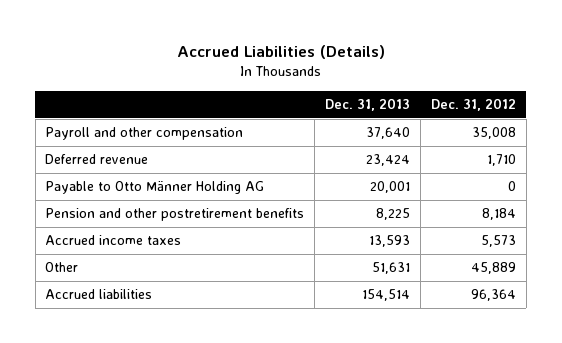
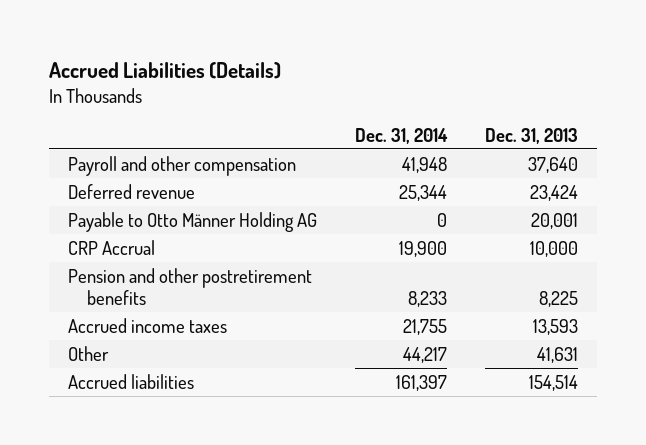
[431,97,517,111] Dec. 31, 2012 -> none
none -> [354,127,448,144] Dec. 31, 2014
none -> [68,239,156,255] CRP Accrual
[372,262,411,275] 51,631 -> [536,346,578,363] 41,631

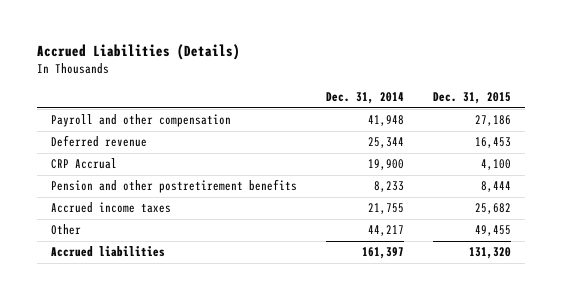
[484,127,578,144] Dec. 31, 2013 -> none
none -> [432,92,511,105] Dec. 31, 2015
[68,211,318,232] Payable to Otto Männer Holding AG -> none

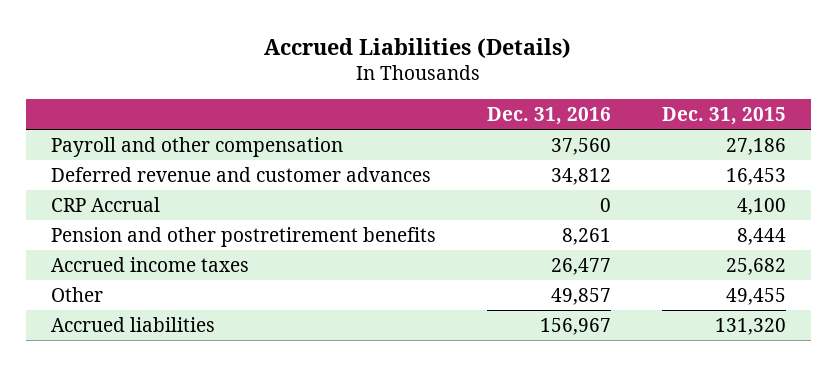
[325,92,404,105] Dec. 31, 2014 -> none
none -> [486,107,611,126] Dec. 31, 2016
[51,135,148,148] Deferred revenue -> [51,166,432,182] Deferred revenue and customer advances

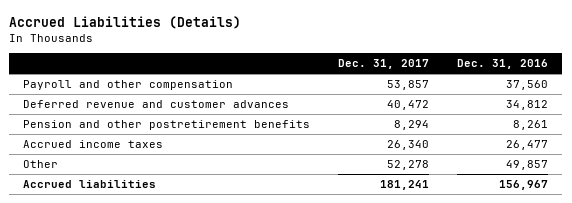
[661,107,786,126] Dec. 31, 2015 -> none
none -> [338,59,430,70] Dec. 31, 2017
[51,196,161,212] CRP Accrual -> none

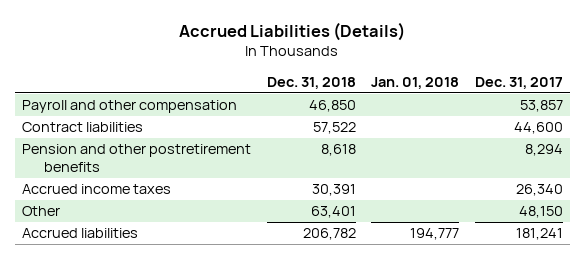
[457,59,549,70] Dec. 31, 2016 -> none
none -> [266,76,356,89] Dec. 31, 2018
none -> [371,76,460,89] Jan. 01, 2018
[23,100,290,109] Deferred revenue and customer advances -> none
none -> [22,122,144,133] Contract liabilities
[387,160,430,171] 52,278 -> [518,206,563,219] 48,150

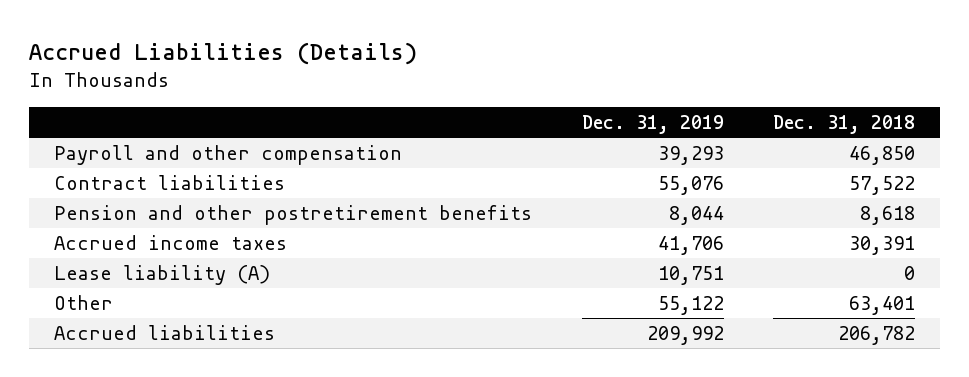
[371,76,460,89] Jan. 01, 2018 -> none
[474,76,563,89] Dec. 31, 2017 -> none
none -> [581,114,724,134] Dec. 31, 2019
none -> [54,264,271,285] Lease liability (A)

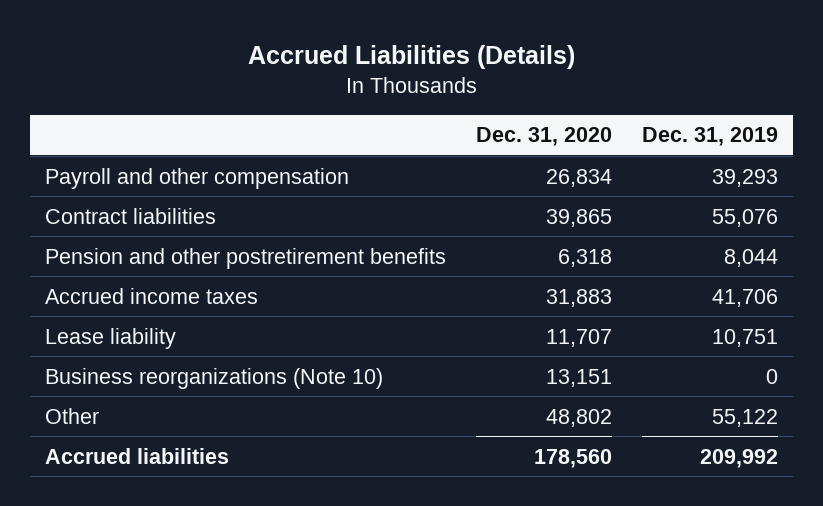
[773,114,916,134] Dec. 31, 2018 -> none
none -> [476,127,613,147] Dec. 31, 2020
[54,264,271,285] Lease liability (A) -> [45,327,177,349] Lease liability
none -> [45,367,384,389] Business reorganizations (Note 10)

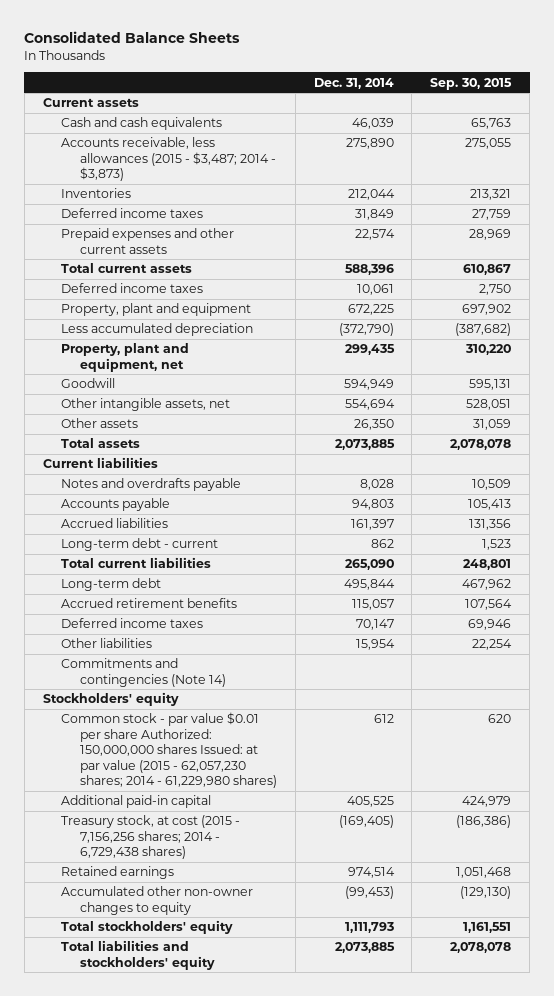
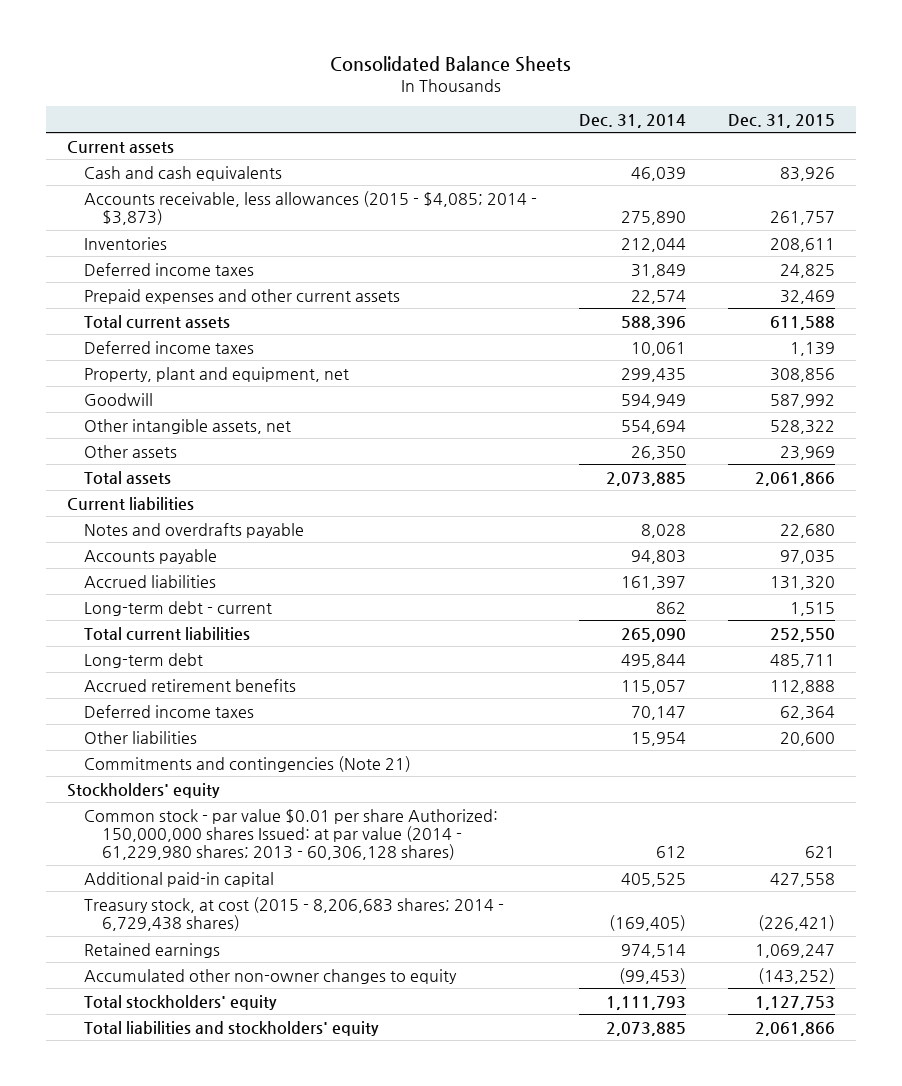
[430,77,513,90] Sep. 30, 2015 -> none
none -> [728,113,836,128] Dec. 31, 2015
[61,137,276,182] Accounts receivable, less allowances (2015 - $3,487; 2014 - $3,873) -> [84,190,538,225] Accounts receivable, less allowances (2015 - $4,085; 2014 - $3,873)
[61,303,252,317] Property, plant and equipment -> none
[61,323,254,337] Less accumulated depreciation -> none
[61,658,226,687] Commitments and contingencies (Note 14) -> [84,755,412,772] Commitments and contingencies (Note 21)
[61,712,277,789] Common stock - par value $0.01 per share Authorized: 150,000,000 shares Issued: at par value (2015 - 62,057,230 shares; 2014 - 61,229,980 shares) -> [84,808,499,861] Common stock - par value $0.01 per share Authorized: 150,000,000 shares Issued: at par value (2014 - 61,229,980 shares; 2013 - 60,306,128 shares)
[61,815,241,860] Treasury stock, at cost (2015 - 7,156,256 shares; 2014 - 6,729,438 shares) -> [84,896,505,931] Treasury stock, at cost (2015 - 8,206,683 shares; 2014 - 6,729,438 shares)

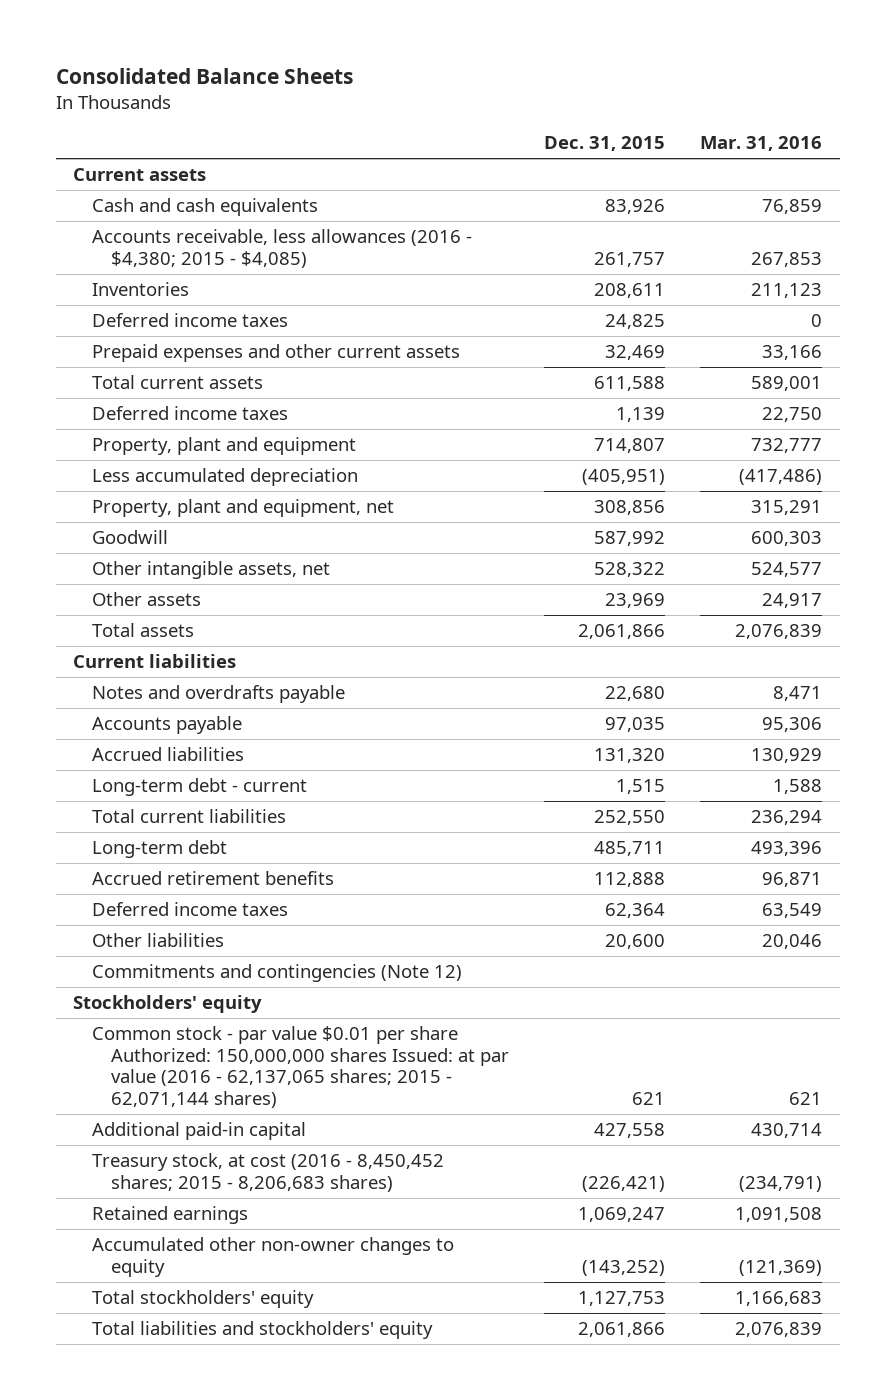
[579,113,687,128] Dec. 31, 2014 -> none
none -> [700,136,823,152] Mar. 31, 2016
[84,190,538,225] Accounts receivable, less allowances (2015 - $4,085; 2014 - $3,873) -> [92,229,473,268] Accounts receivable, less allowances (2016 - $4,380; 2015 - $4,085)
none -> [92,437,357,456] Property, plant and equipment
none -> [92,468,359,487] Less accumulated depreciation
[84,755,412,772] Commitments and contingencies (Note 21) -> [92,964,463,983] Commitments and contingencies (Note 12)
[84,808,499,861] Common stock - par value $0.01 per share Authorized: 150,000,000 shares Issued: at par value (2014 - 61,229,980 shares; 2013 - 60,306,128 shares) -> [92,1026,510,1108] Common stock - par value $0.01 per share Authorized: 150,000,000 shares Issued: at par value (2016 - 62,137,065 shares; 2015 - 62,071,144 shares)
[84,896,505,931] Treasury stock, at cost (2015 - 8,206,683 shares; 2014 - 6,729,438 shares) -> [92,1153,445,1192] Treasury stock, at cost (2016 - 8,450,452 shares; 2015 - 8,206,683 shares)

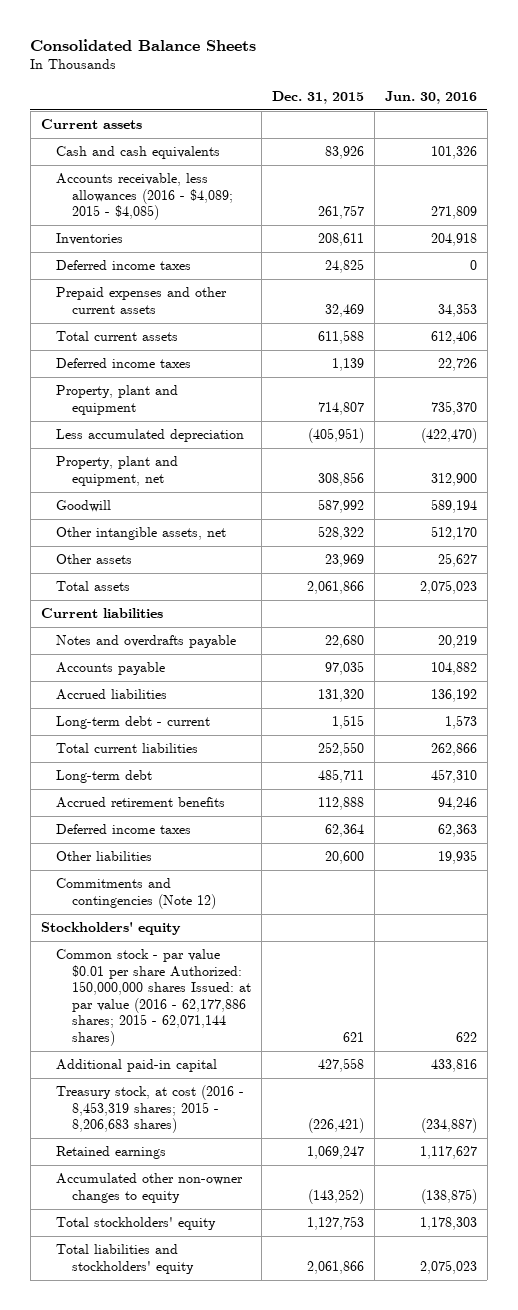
[700,136,823,152] Mar. 31, 2016 -> none
none -> [384,91,477,105] Jun. 30, 2016
[92,229,473,268] Accounts receivable, less allowances (2016 - $4,380; 2015 - $4,085) -> [56,173,234,221] Accounts receivable, less allowances (2016 - $4,089; 2015 - $4,085)
[92,1026,510,1108] Common stock - par value $0.01 per share Authorized: 150,000,000 shares Issued: at par value (2016 - 62,137,065 shares; 2015 - 62,071,144 shares) -> [56,949,252,1046] Common stock - par value $0.01 per share Authorized: 150,000,000 shares Issued: at par value (2016 - 62,177,886 shares; 2015 - 62,071,144 shares)
[92,1153,445,1192] Treasury stock, at cost (2016 - 8,450,452 shares; 2015 - 8,206,683 shares) -> [56,1085,245,1134] Treasury stock, at cost (2016 - 8,453,319 shares; 2015 - 8,206,683 shares)

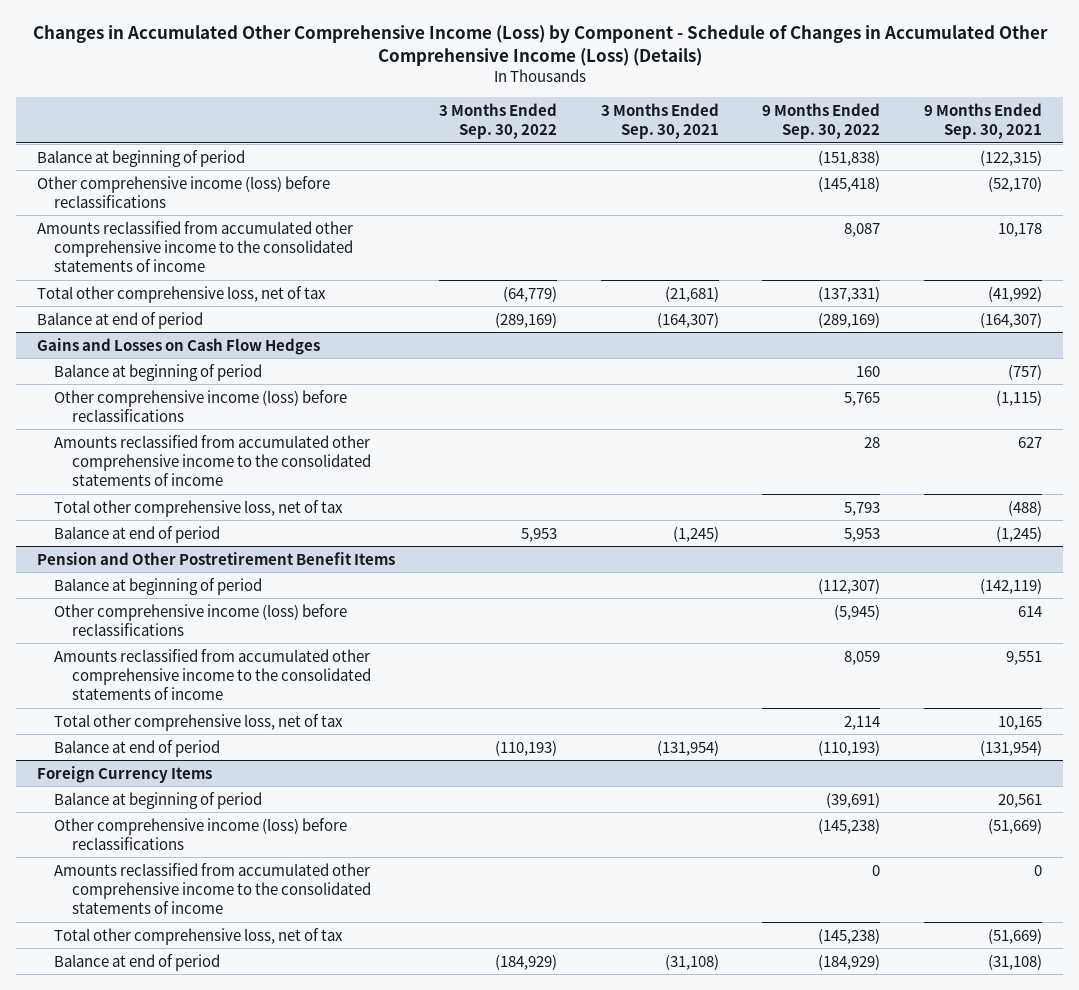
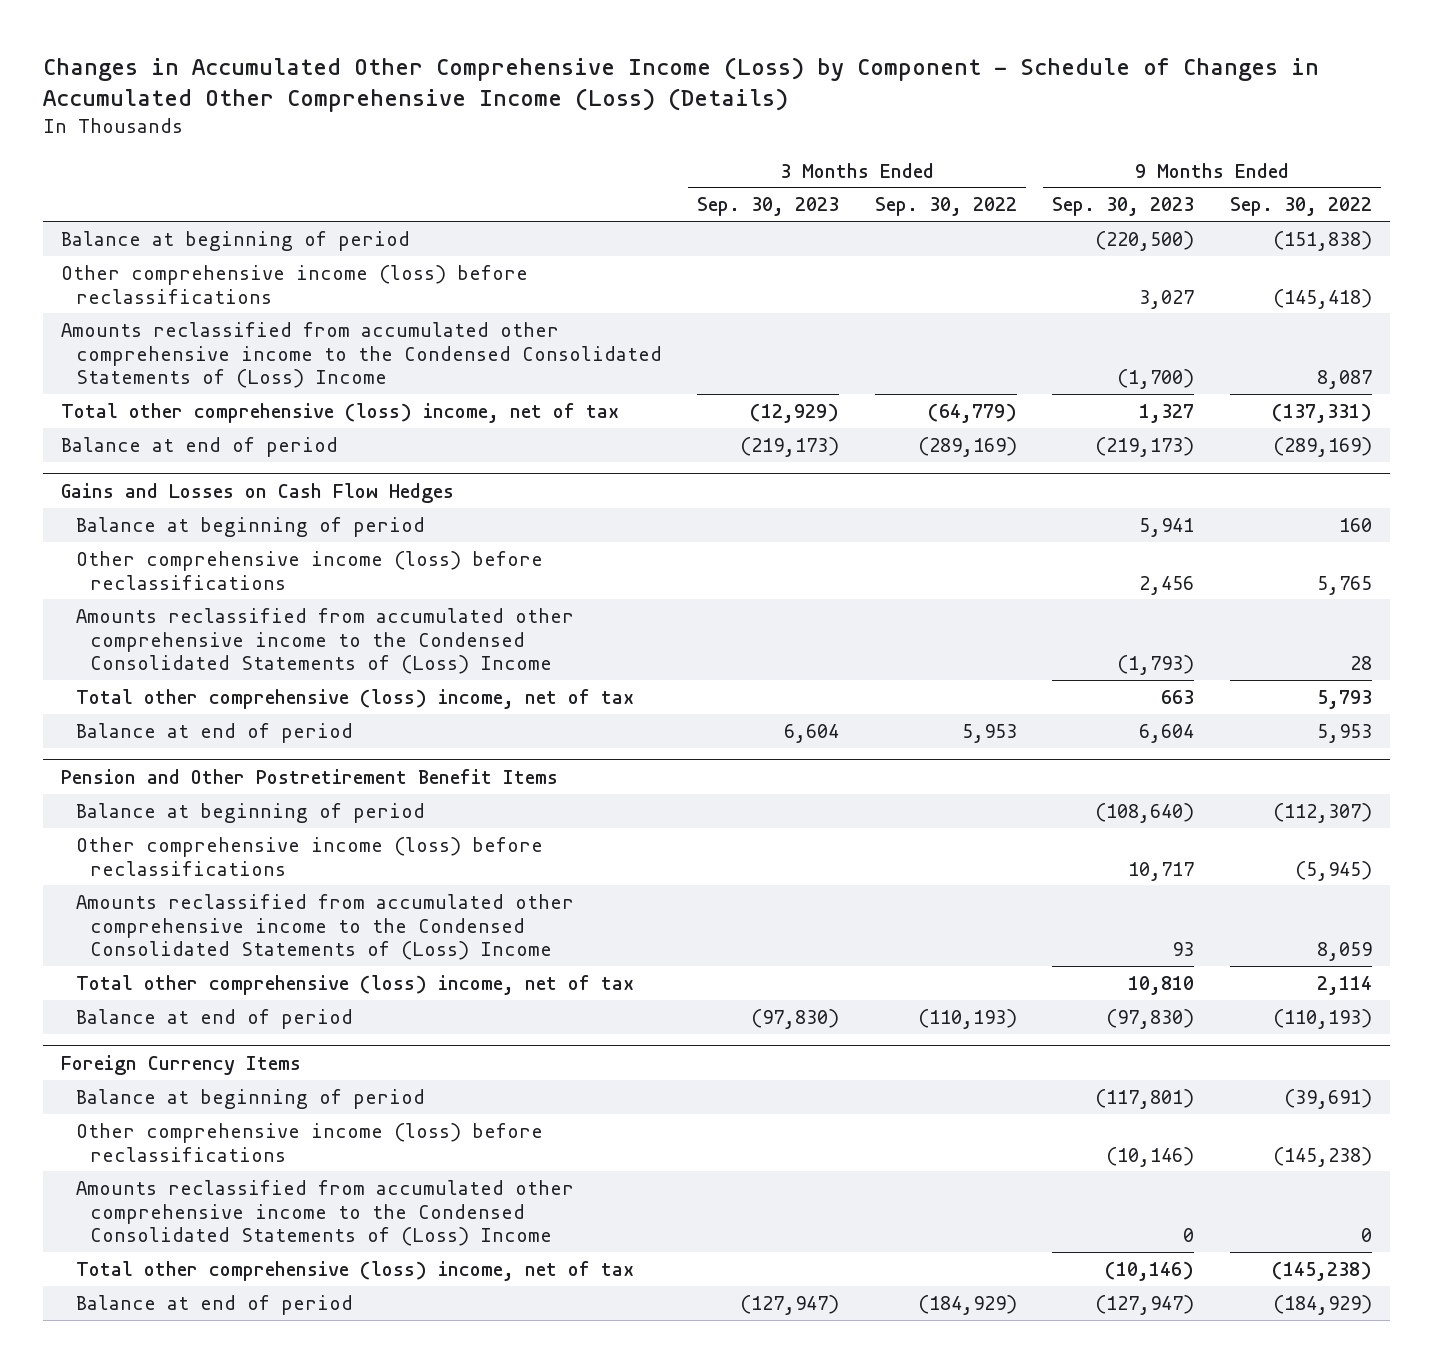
[600,102,719,140] 3 Months Ended Sep. 30, 2021 -> none
[923,102,1042,140] 9 Months Ended Sep. 30, 2021 -> none
none -> [697,197,840,217] Sep. 30, 2023
none -> [1052,197,1195,217] Sep. 30, 2023
[37,220,354,273] Amounts reclassified from accumulated other comprehensive income to the consolidated statements of income -> [61,321,662,389] Amounts reclassified from accumulated other comprehensive income to the Condensed Consolidated Statements of (Loss) Income
[37,285,327,303] Total other comprehensive loss, net of tax -> [61,402,620,423] Total other comprehensive (loss) income, net of tax
[54,434,371,487] Amounts reclassified from accumulated other comprehensive income to the consolidated statements of income -> [75,607,574,675] Amounts reclassified from accumulated other comprehensive income to the Condensed Consolidated Statements of (Loss) Income
[54,499,344,517] Total other comprehensive loss, net of tax -> [75,688,634,709] Total other comprehensive (loss) income, net of tax
[54,648,371,701] Amounts reclassified from accumulated other comprehensive income to the consolidated statements of income -> [75,893,574,961] Amounts reclassified from accumulated other comprehensive income to the Condensed Consolidated Statements of (Loss) Income
[54,713,344,731] Total other comprehensive loss, net of tax -> [75,974,634,995] Total other comprehensive (loss) income, net of tax
[54,862,371,915] Amounts reclassified from accumulated other comprehensive income to the consolidated statements of income -> [75,1179,574,1247] Amounts reclassified from accumulated other comprehensive income to the Condensed Consolidated Statements of (Loss) Income
[54,927,344,945] Total other comprehensive loss, net of tax -> [75,1260,634,1281] Total other comprehensive (loss) income, net of tax

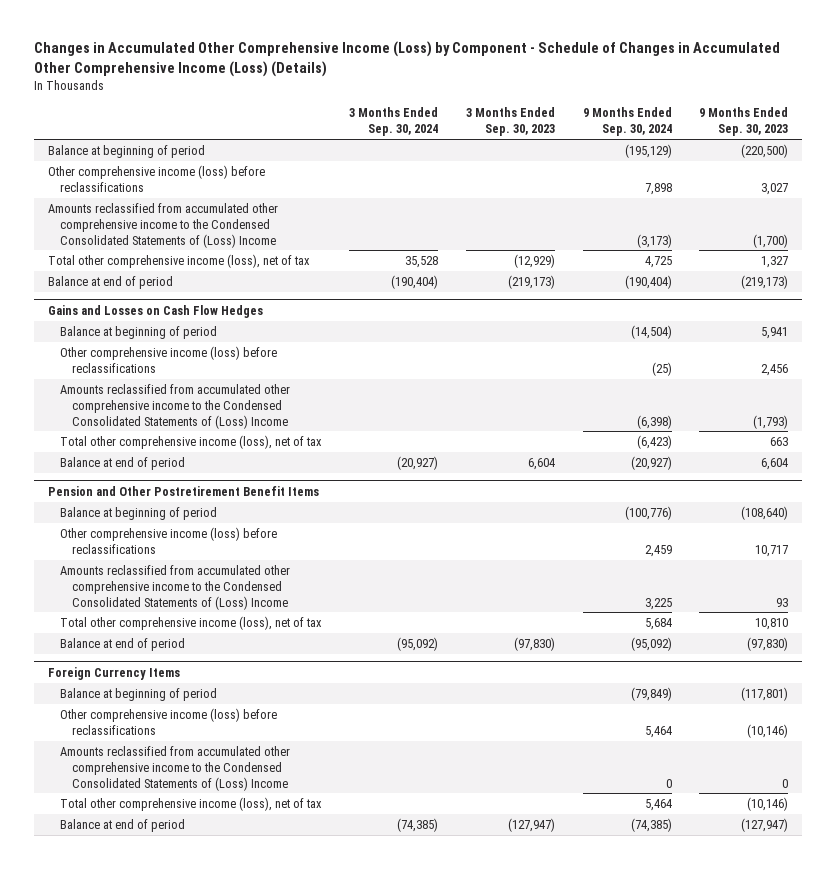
[874,197,1017,217] Sep. 30, 2022 -> none
[1229,197,1372,217] Sep. 30, 2022 -> none
none -> [348,107,438,137] 3 Months Ended Sep. 30, 2024
none -> [582,107,672,137] 9 Months Ended Sep. 30, 2024
[61,402,620,423] Total other comprehensive (loss) income, net of tax -> [47,253,310,268] Total other comprehensive income (loss), net of tax
[75,688,634,709] Total other comprehensive (loss) income, net of tax -> [59,434,322,449] Total other comprehensive income (loss), net of tax
[75,974,634,995] Total other comprehensive (loss) income, net of tax -> [59,615,322,630] Total other comprehensive income (loss), net of tax
[75,1260,634,1281] Total other comprehensive (loss) income, net of tax -> [59,796,322,811] Total other comprehensive income (loss), net of tax

